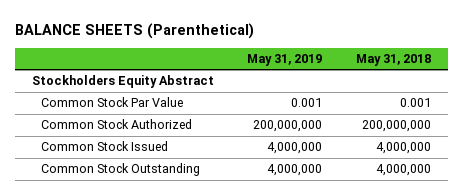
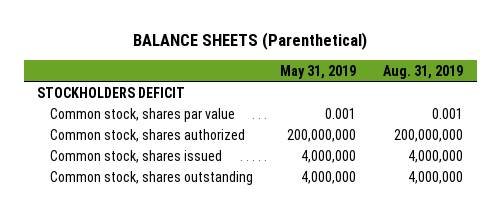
[355,54,431,67] May 31, 2018 -> none
none -> [383,64,464,79] Aug. 31, 2019
[31,75,214,89] Stockholders Equity Abstract -> [37,86,186,98] STOCKHOLDERS DEFICIT
[41,97,184,108] Common Stock Par Value -> [50,107,236,122] Common stock, shares par value
[41,119,193,130] Common Stock Authorized -> [50,128,246,142] Common stock, shares authorized
[41,141,169,152] Common Stock Issued -> [50,149,223,163] Common stock, shares issued
[41,163,201,177] Common Stock Outstanding -> [50,170,254,185] Common stock, shares outstanding

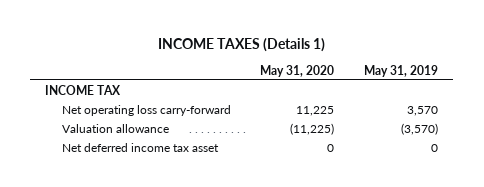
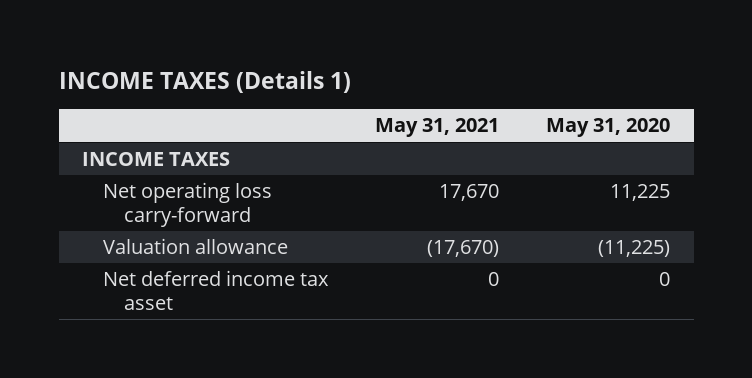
[364,64,439,77] May 31, 2019 -> none
none -> [375,118,500,138] May 31, 2021
[45,84,122,95] INCOME TAX -> [82,152,231,167] INCOME TAXES

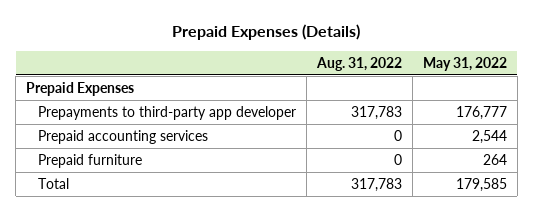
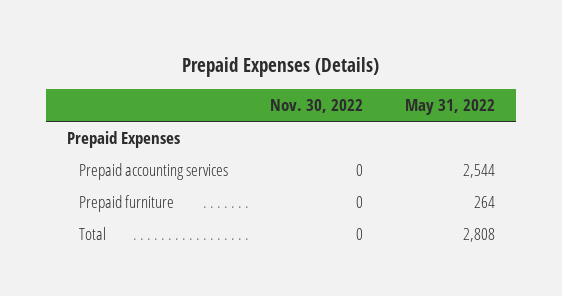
[315,56,402,71] Aug. 31, 2022 -> none
none -> [270,98,364,113] Nov. 30, 2022
[37,105,296,120] Prepayments to third-party app developer -> none
[455,177,507,192] 179,585 -> [463,228,496,243] 2,808

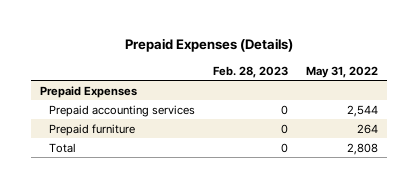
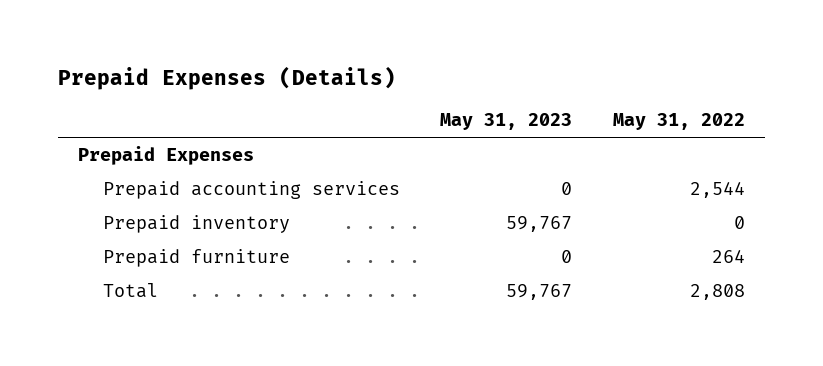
[213,65,289,78] Feb. 28, 2023 -> none
none -> [440,113,573,131] May 31, 2023
none -> [102,215,290,234] Prepaid inventory

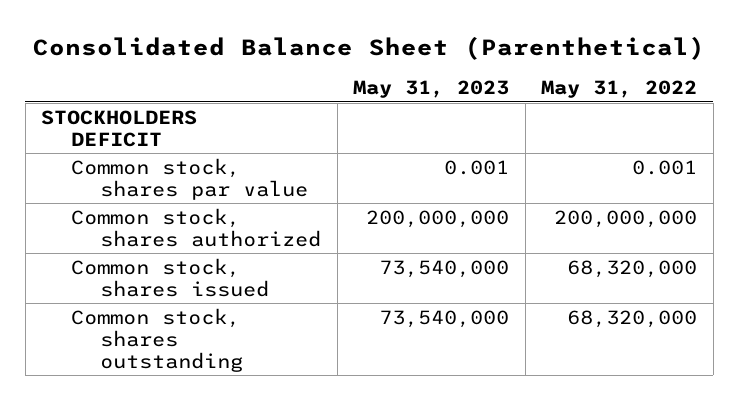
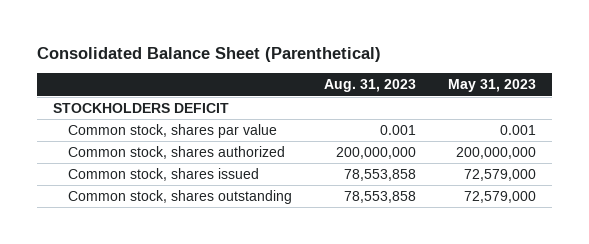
[541,80,698,99] May 31, 2022 -> none
none -> [324,79,417,93] Aug. 31, 2023
[379,259,510,278] 73,540,000 -> [464,169,537,182] 72,579,000
[379,309,510,328] 73,540,000 -> [464,191,537,204] 72,579,000

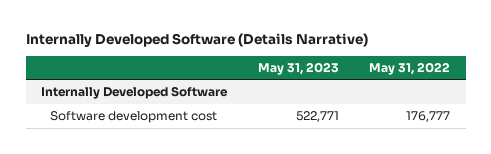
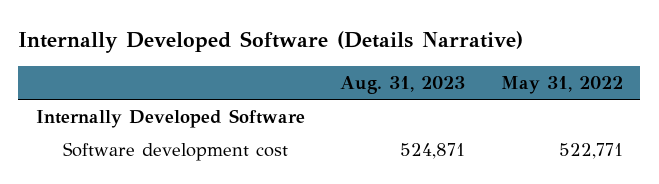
[257,61,339,75] May 31, 2023 -> none
none -> [340,76,466,95] Aug. 31, 2023
[406,111,451,123] 176,777 -> [558,143,623,160] 522,771

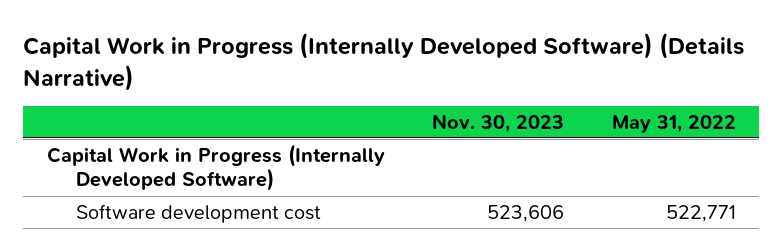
[18,31,524,54] Internally Developed Software (Details Narrative) -> [22,33,744,91] Capital Work in Progress (Internally Developed Software) (Details Narrative)
[340,76,466,95] Aug. 31, 2023 -> none
none -> [432,113,565,133] Nov. 30, 2023
[36,109,306,129] Internally Developed Software -> [46,143,385,192] Capital Work in Progress (Internally Developed Software)

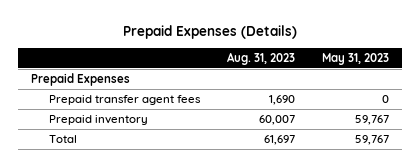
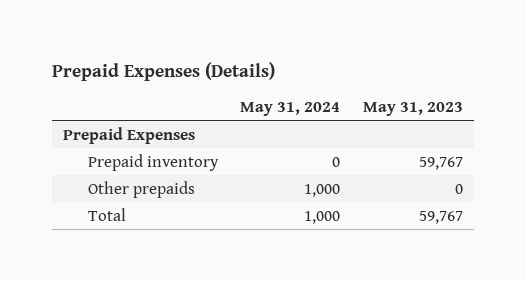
[226,51,295,65] Aug. 31, 2023 -> none
none -> [240,101,341,116] May 31, 2024
[48,95,201,106] Prepaid transfer agent fees -> none
none -> [88,180,196,198] Other prepaids

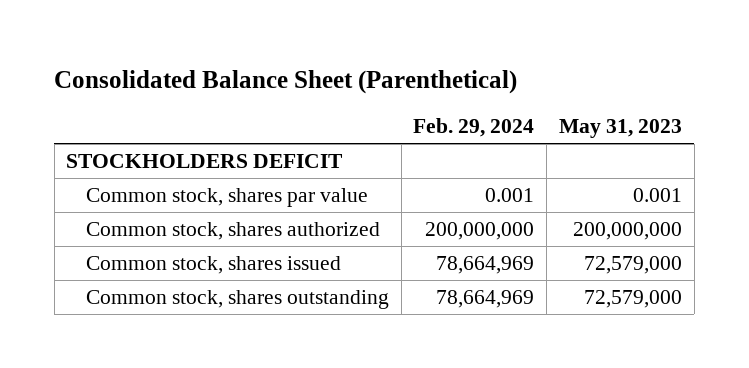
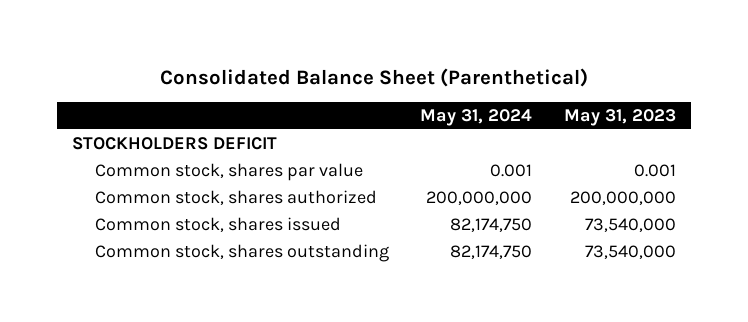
[413,118,535,138] Feb. 29, 2024 -> none
none -> [420,109,533,127] May 31, 2024
[584,255,683,274] 72,579,000 -> [584,217,676,232] 73,540,000
[584,289,683,308] 72,579,000 -> [584,244,676,259] 73,540,000

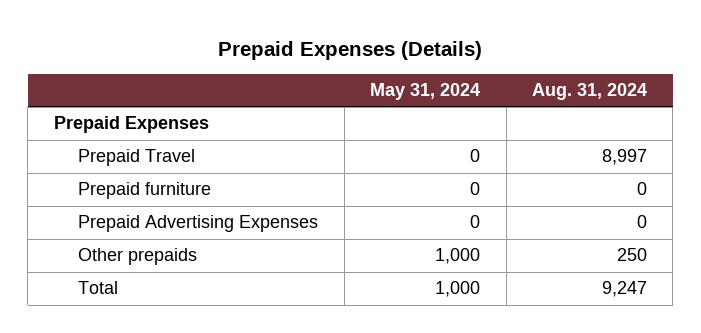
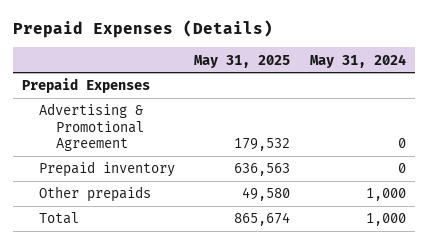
[532,83,648,101] Aug. 31, 2024 -> none
none -> [194,54,291,68] May 31, 2025
[78,149,196,167] Prepaid Travel -> none
[78,182,212,200] Prepaid furniture -> none
[78,215,319,233] Prepaid Advertising Expenses -> [39,103,144,151] Advertising & Promotional Agreement
none -> [39,161,176,178] Prepaid inventory

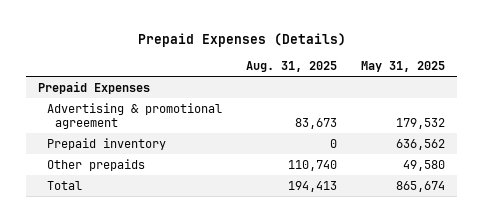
[309,53,406,68] May 31, 2024 -> none
none -> [245,60,337,72] Aug. 31, 2025
[39,103,144,151] Advertising & Promotional Agreement -> [46,102,222,129] Advertising & promotional agreement
[234,163,291,177] 636,563 -> [396,138,446,150] 636,562

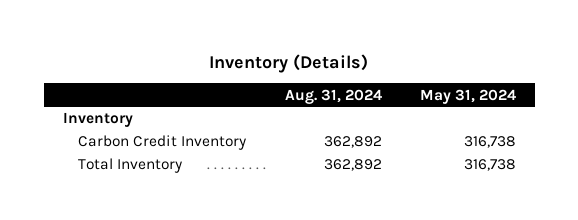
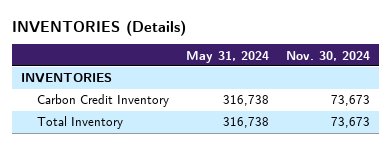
[209,53,369,73] Inventory (Details) -> [11,19,186,36] INVENTORIES (Details)
[284,88,382,104] Aug. 31, 2024 -> none
none -> [286,50,371,61] Nov. 30, 2024
[62,112,133,128] Inventory -> [20,73,112,84] INVENTORIES

